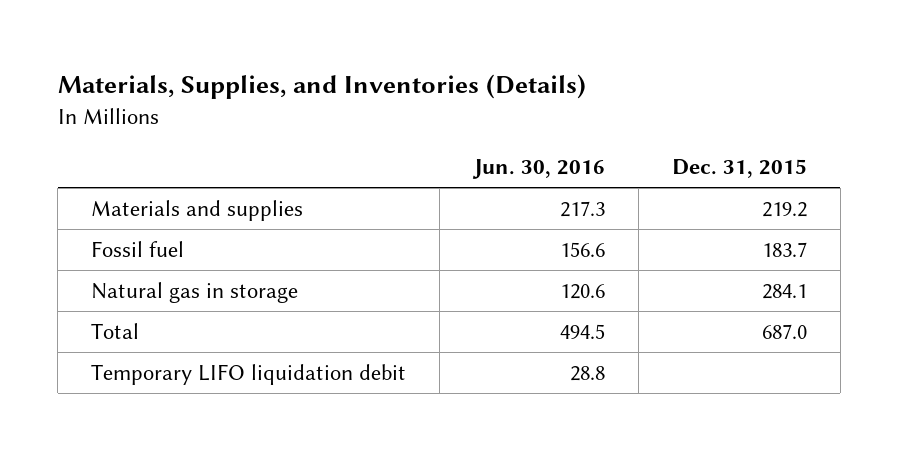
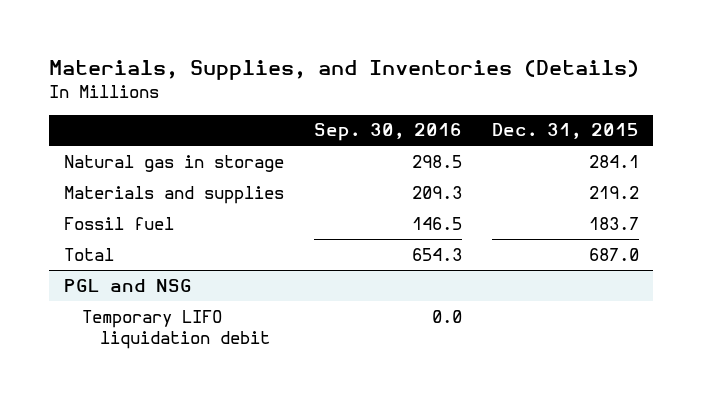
[471,159,605,180] Jun. 30, 2016 -> none
none -> [313,123,462,142] Sep. 30, 2016
[91,281,299,303] Natural gas in storage -> [63,154,284,172] Natural gas in storage
none -> [63,278,192,292] PGL and NSG

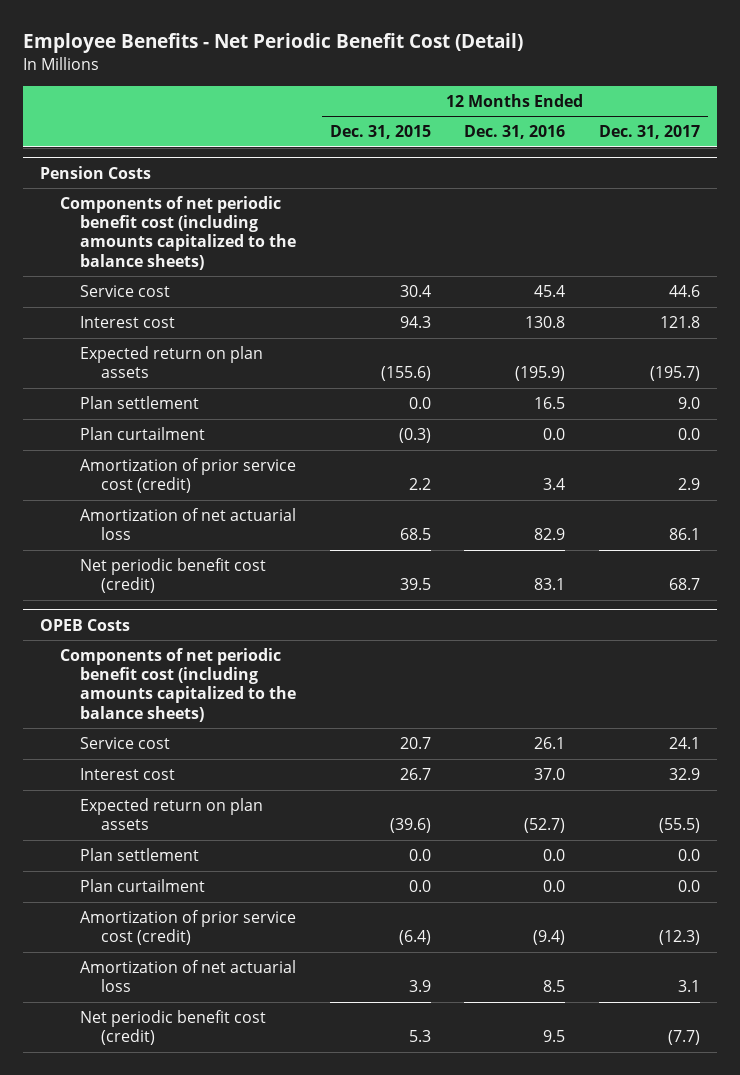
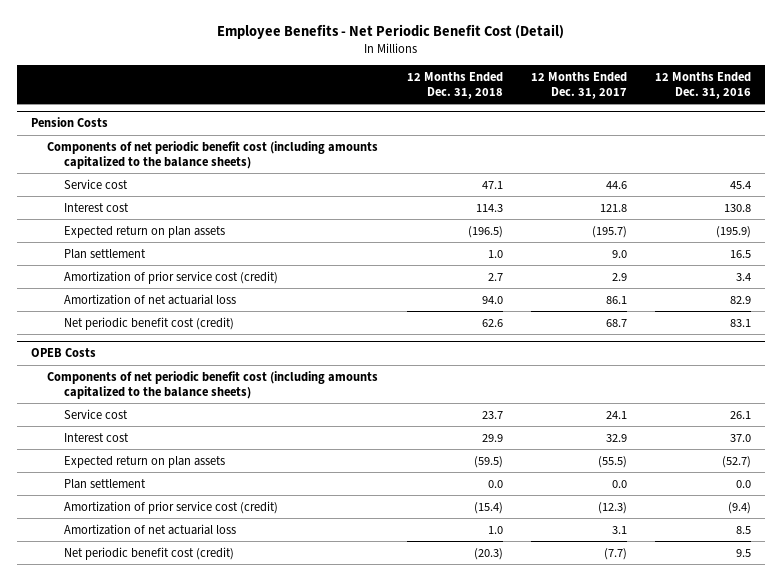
[329,125,431,140] Dec. 31, 2015 -> none
none -> [406,71,503,99] 12 Months Ended Dec. 31, 2018
[80,427,206,441] Plan curtailment -> none
[80,879,206,893] Plan curtailment -> none

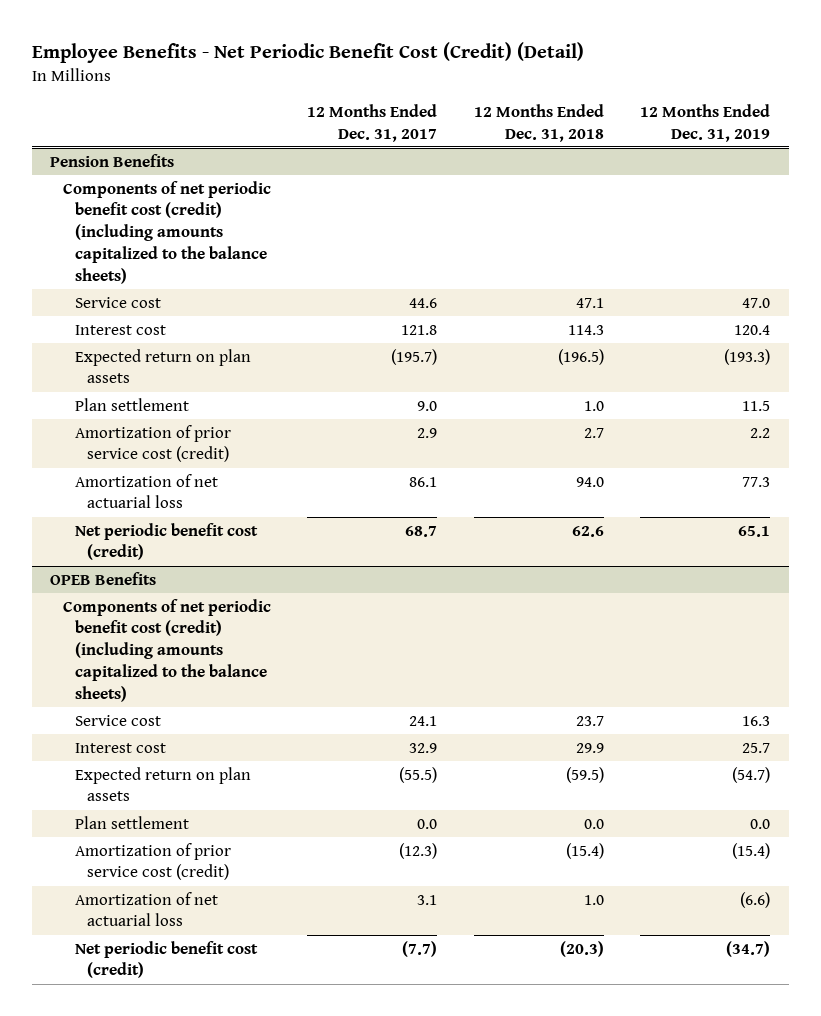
[216,23,564,39] Employee Benefits - Net Periodic Benefit Cost (Detail) -> [31,42,584,64] Employee Benefits - Net Periodic Benefit Cost (Credit) (Detail)
[654,71,751,99] 12 Months Ended Dec. 31, 2016 -> none
none -> [640,103,771,142] 12 Months Ended Dec. 31, 2019
[30,117,108,128] Pension Costs -> [50,153,175,167] Pension Benefits
[47,140,379,169] Components of net periodic benefit cost (including amounts capitalized to the balance sheets) -> [62,180,271,285] Components of net periodic benefit cost (credit) (including amounts capitalized to the balance sheets)
[30,348,96,358] OPEB Costs -> [50,571,157,585] OPEB Benefits
[47,370,379,399] Components of net periodic benefit cost (including amounts capitalized to the balance sheets) -> [62,598,271,703] Components of net periodic benefit cost (credit) (including amounts capitalized to the balance sheets)

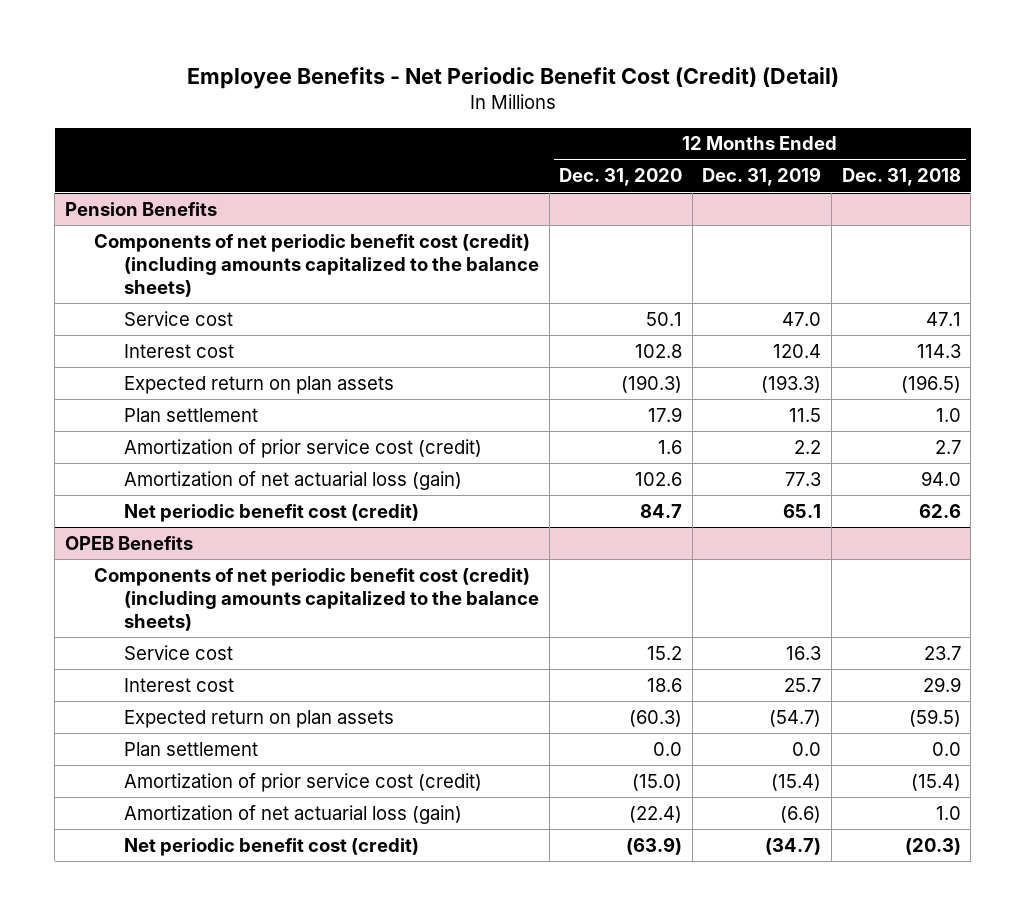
[307,103,438,142] 12 Months Ended Dec. 31, 2017 -> none
none -> [559,168,683,187] Dec. 31, 2020
[74,473,218,509] Amortization of net actuarial loss -> [123,470,462,490] Amortization of net actuarial loss (gain)
[74,891,218,927] Amortization of net actuarial loss -> [123,804,462,824] Amortization of net actuarial loss (gain)

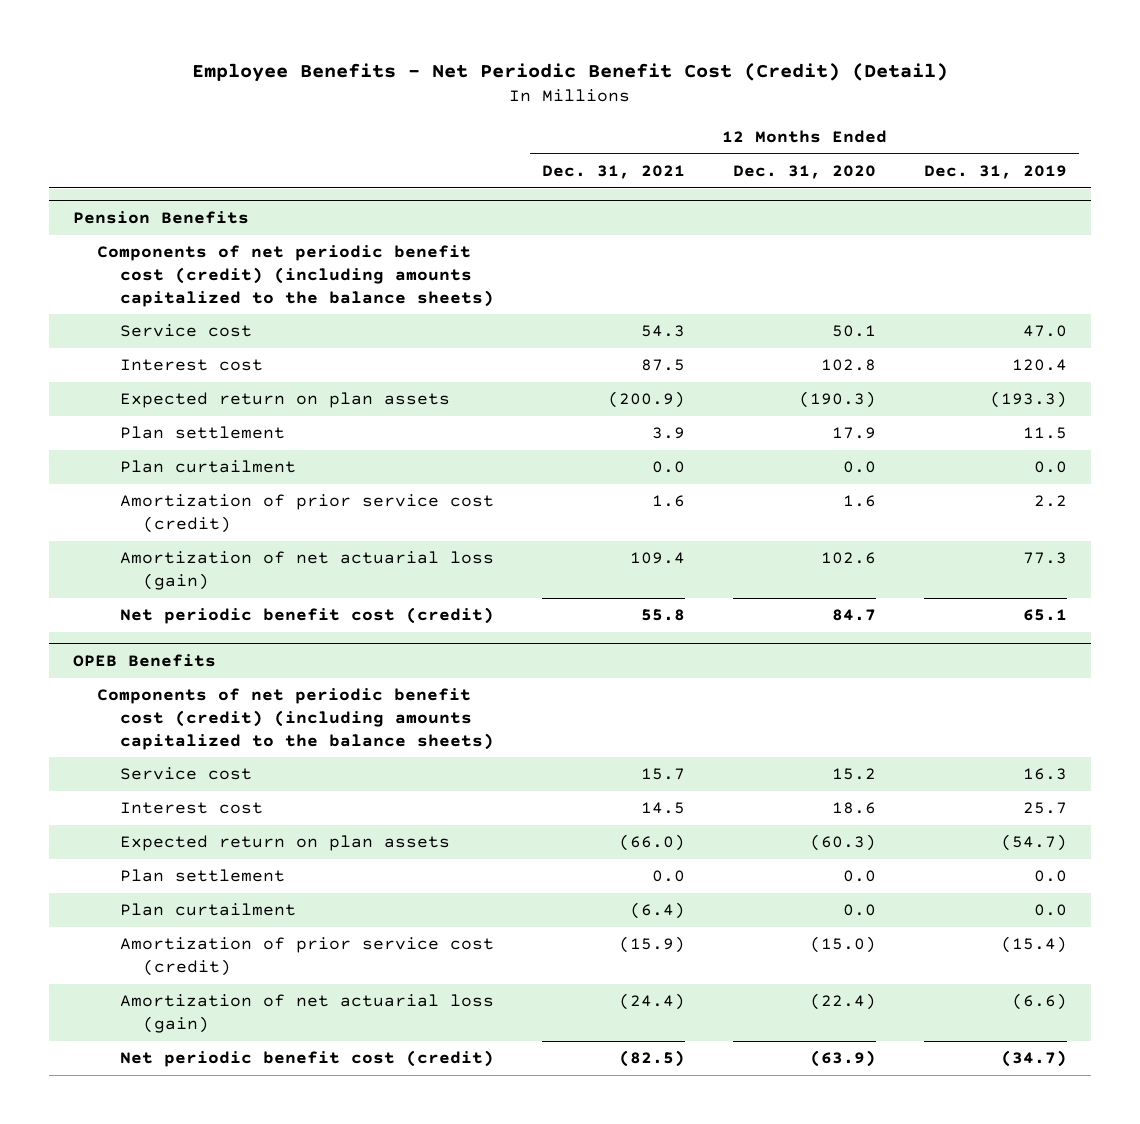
[841,168,961,187] Dec. 31, 2018 -> none
none -> [542,165,686,180] Dec. 31, 2021
none -> [120,460,297,474] Plan curtailment
none -> [120,903,297,917] Plan curtailment

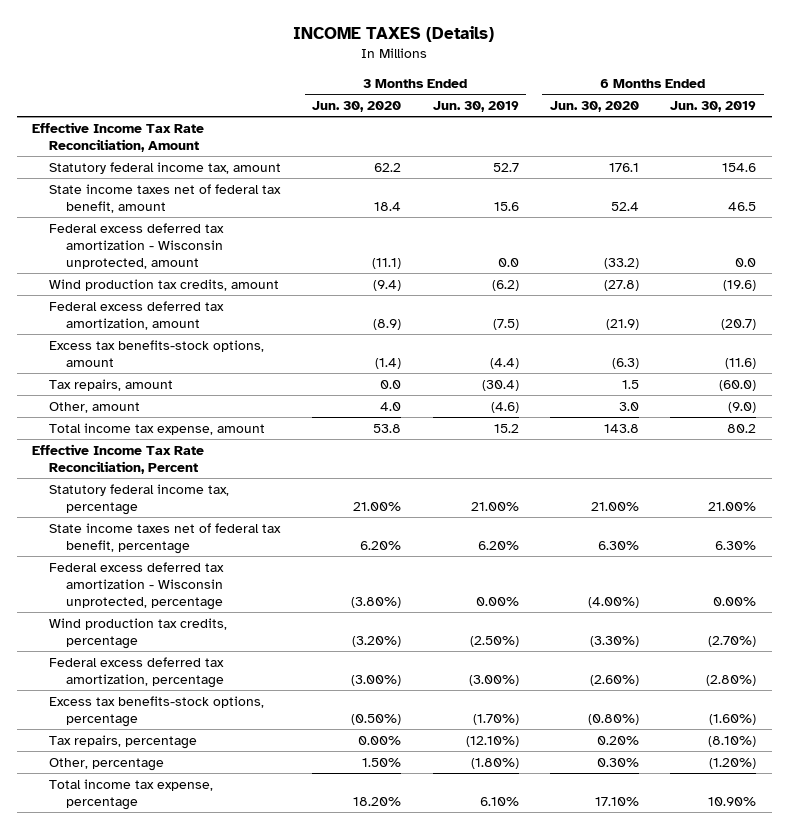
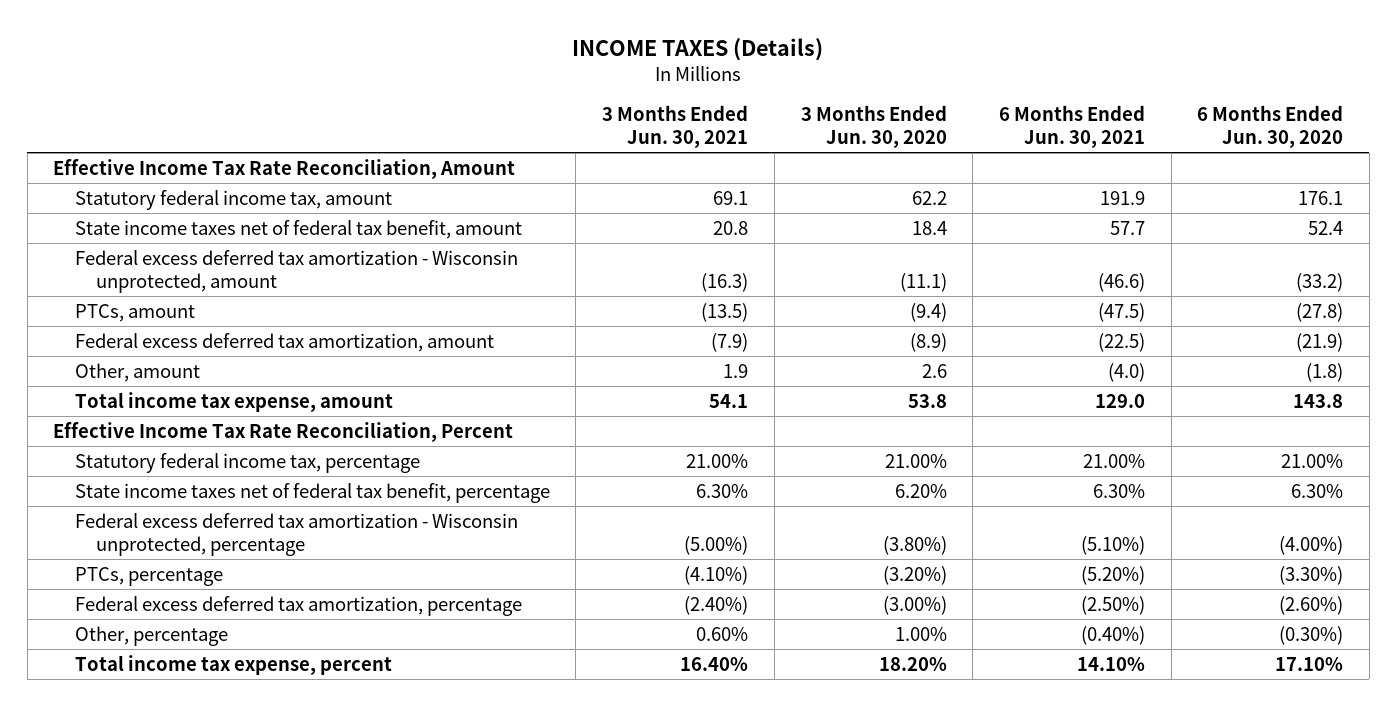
[432,101,519,113] Jun. 30, 2019 -> none
[670,101,757,113] Jun. 30, 2019 -> none
none -> [602,105,749,149] 3 Months Ended Jun. 30, 2021
none -> [998,105,1145,149] 6 Months Ended Jun. 30, 2021
[49,278,280,291] Wind production tax credits, amount -> [74,303,195,322] PTCs, amount
[49,339,265,367] Excess tax benefits-stock options, amount -> none
[49,378,174,391] Tax repairs, amount -> none
[380,401,402,411] 4.0 -> [921,363,947,378] 2.6
[618,401,639,411] 3.0 -> [1306,362,1344,382] (1.8)
[49,617,228,649] Wind production tax credits, percentage -> [74,566,223,586] PTCs, percentage
[49,695,265,727] Excess tax benefits-stock options, percentage -> none
[49,734,198,749] Tax repairs, percentage -> none
[362,757,402,767] 1.50% -> [894,626,947,641] 1.00%
[596,757,639,767] 0.30% -> [1279,625,1344,645] (0.30%)
[49,778,214,810] Total income tax expense, percentage -> [74,654,392,675] Total income tax expense, percent

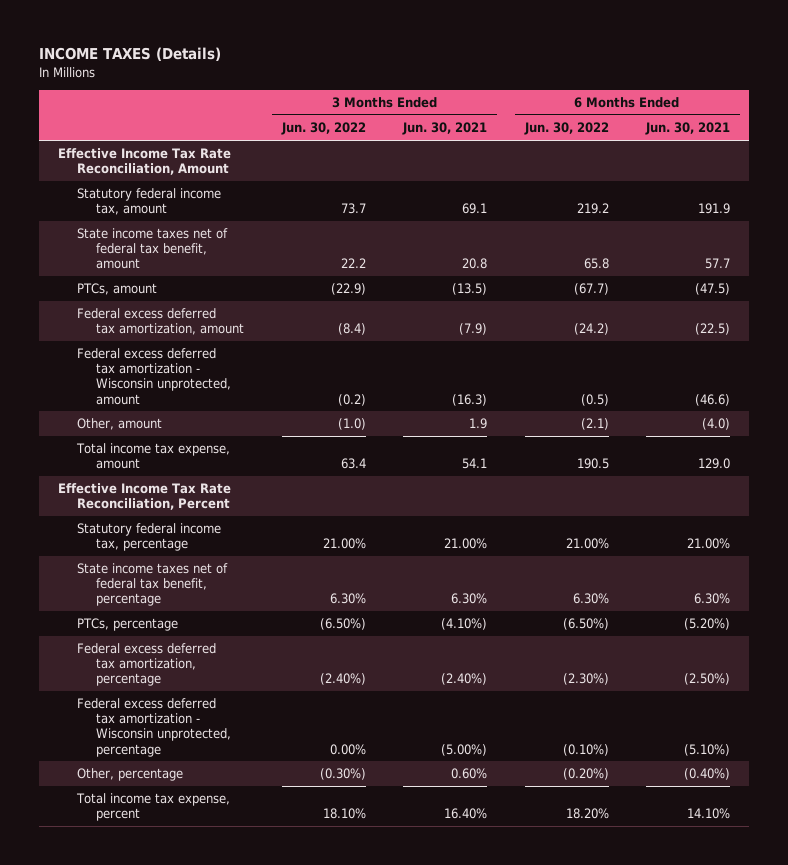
[800,105,947,149] 3 Months Ended Jun. 30, 2020 -> none
[1197,105,1344,149] 6 Months Ended Jun. 30, 2020 -> none
none -> [280,122,366,136] Jun. 30, 2022
none -> [523,122,609,136] Jun. 30, 2022
[74,249,518,293] Federal excess deferred tax amortization - Wisconsin unprotected, amount -> [77,348,232,405] Federal excess deferred tax amortization - Wisconsin unprotected, amount
[74,512,518,556] Federal excess deferred tax amortization - Wisconsin unprotected, percentage -> [77,698,232,757] Federal excess deferred tax amortization - Wisconsin unprotected, percentage

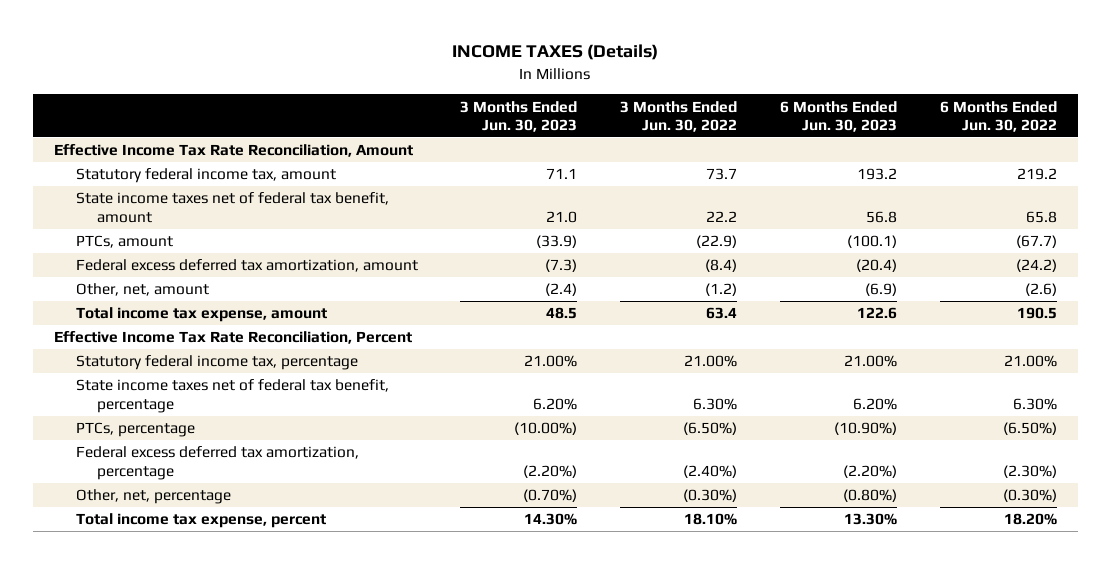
[402,122,488,136] Jun. 30, 2021 -> none
[645,122,731,136] Jun. 30, 2021 -> none
none -> [460,100,578,132] 3 Months Ended Jun. 30, 2023
none -> [779,100,897,132] 6 Months Ended Jun. 30, 2023
[77,348,232,405] Federal excess deferred tax amortization - Wisconsin unprotected, amount -> none
[77,418,163,431] Other, amount -> [75,283,209,297] Other, net, amount
[337,418,366,431] (1.0) -> [705,283,738,297] (1.2)
[580,418,609,431] (2.1) -> [1024,283,1057,297] (2.6)
[77,698,232,757] Federal excess deferred tax amortization - Wisconsin unprotected, percentage -> none
[77,768,184,782] Other, percentage -> [75,489,231,505] Other, net, percentage
[562,768,609,781] (0.20%) -> [1002,489,1057,503] (0.30%)

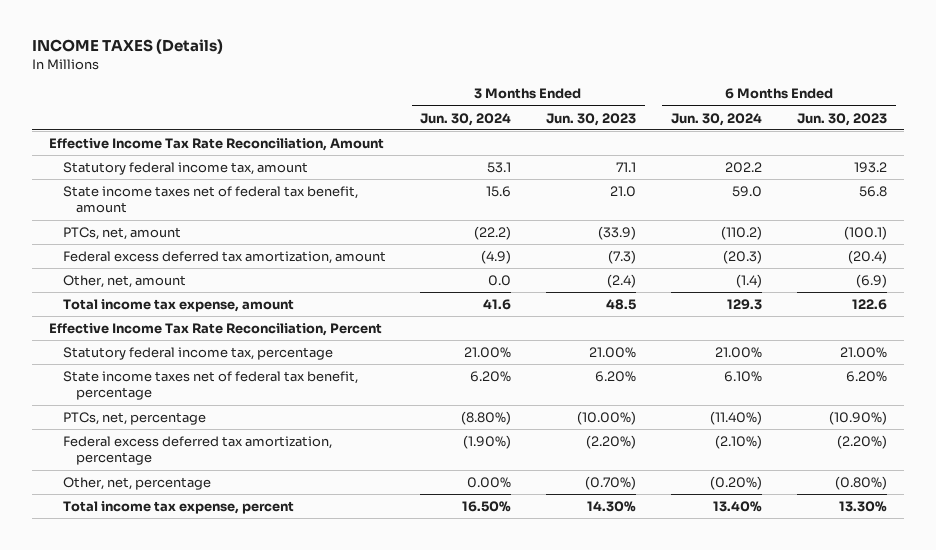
[620,100,738,132] 3 Months Ended Jun. 30, 2022 -> none
[939,100,1057,132] 6 Months Ended Jun. 30, 2022 -> none
none -> [420,112,512,126] Jun. 30, 2024
none -> [671,112,763,126] Jun. 30, 2024
[75,235,173,249] PTCs, amount -> [62,226,181,240] PTCs, net, amount
[75,422,195,438] PTCs, percentage -> [62,411,206,425] PTCs, net, percentage

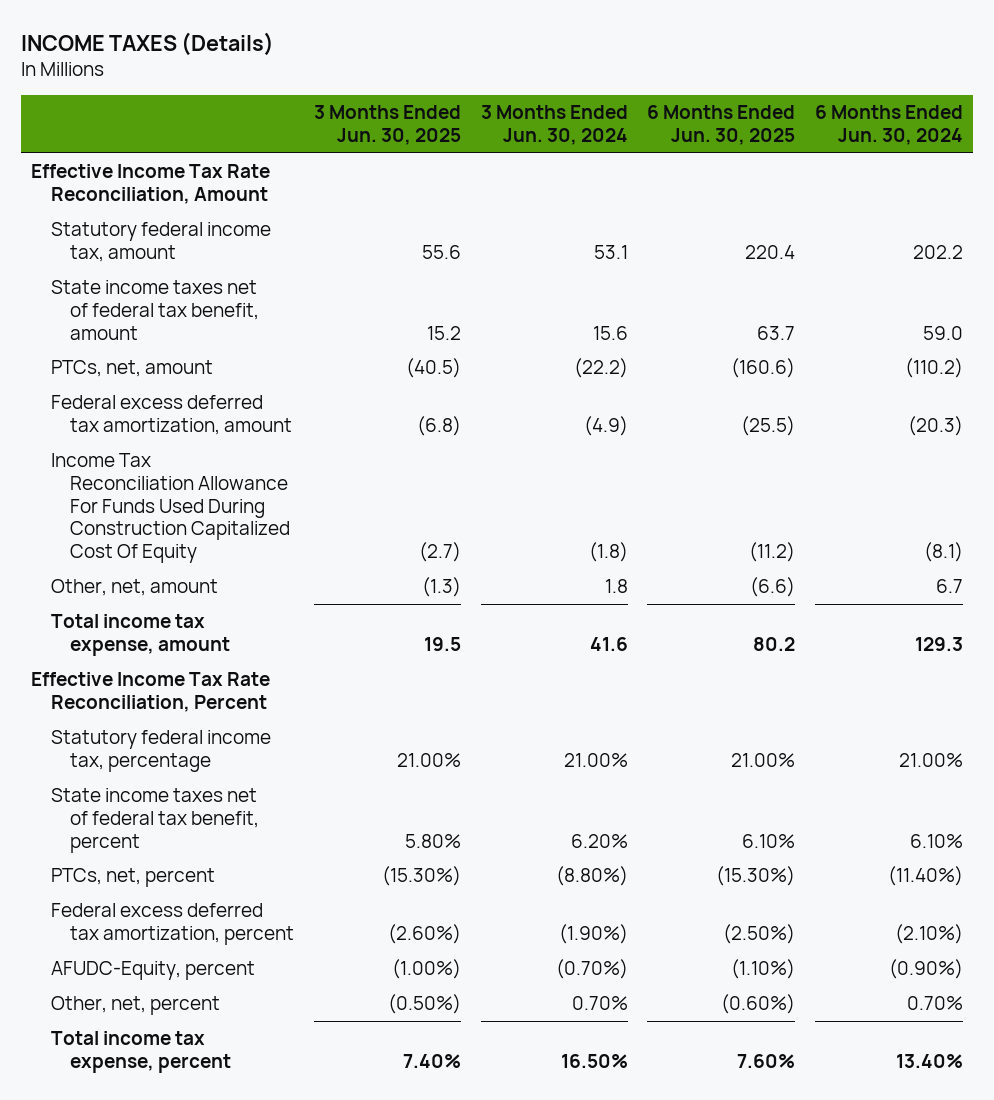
[546,112,637,126] Jun. 30, 2023 -> none
[797,112,888,126] Jun. 30, 2023 -> none
none -> [313,105,461,145] 3 Months Ended Jun. 30, 2025
none -> [647,105,796,145] 6 Months Ended Jun. 30, 2025
none -> [50,453,291,563] Income Tax Reconciliation Allowance For Funds Used During Construction Capitalized Cost Of Equity
[488,274,512,286] 0.0 -> [604,579,628,594] 1.8
[736,273,763,288] (1.4) -> [935,579,963,594] 6.7
[62,370,358,401] State income taxes net of federal tax benefit, percentage -> [50,788,260,853] State income taxes net of federal tax benefit, percent
[62,411,206,425] PTCs, net, percentage -> [50,868,215,888] PTCs, net, percent
[62,435,332,466] Federal excess deferred tax amortization, percentage -> [50,903,295,946] Federal excess deferred tax amortization, percent
none -> [50,961,255,981] AFUDC-Equity, percent
[62,476,211,490] Other, net, percentage -> [50,996,220,1016] Other, net, percent
[467,476,512,488] 0.00% -> [571,996,628,1011] 0.70%
[710,475,763,490] (0.20%) -> [906,996,963,1011] 0.70%

